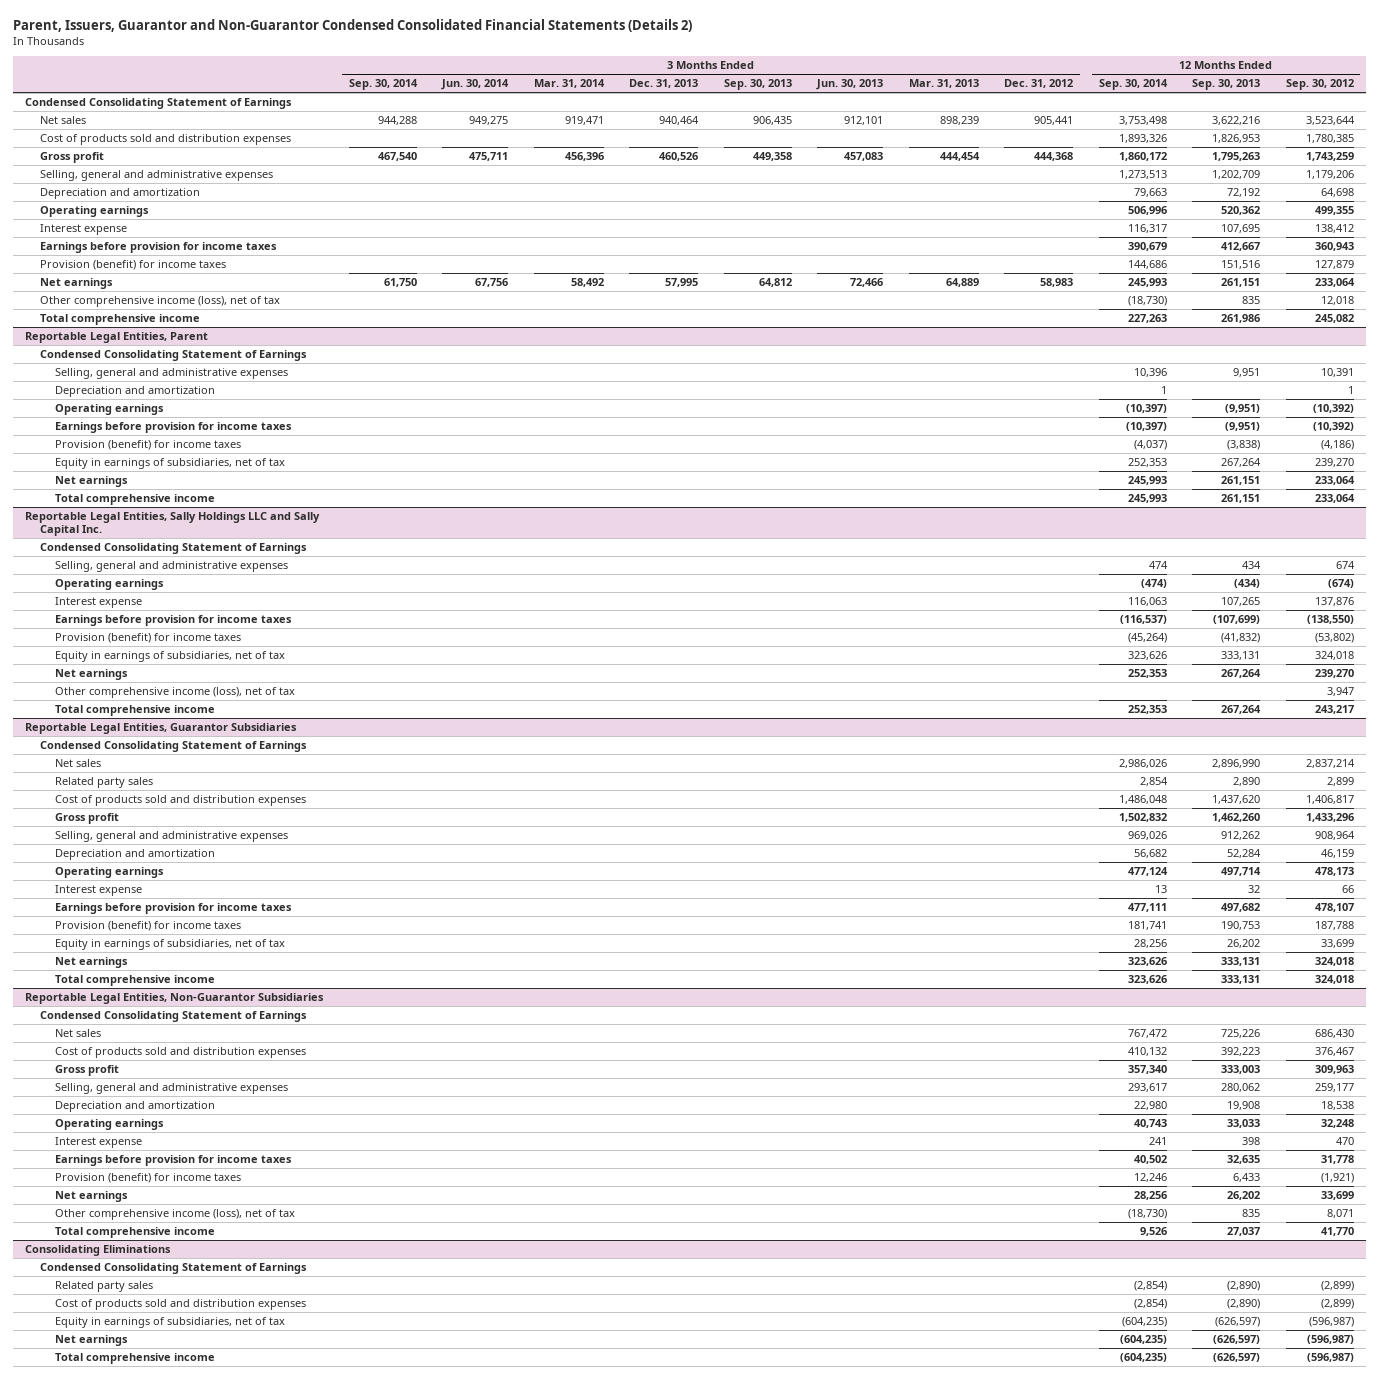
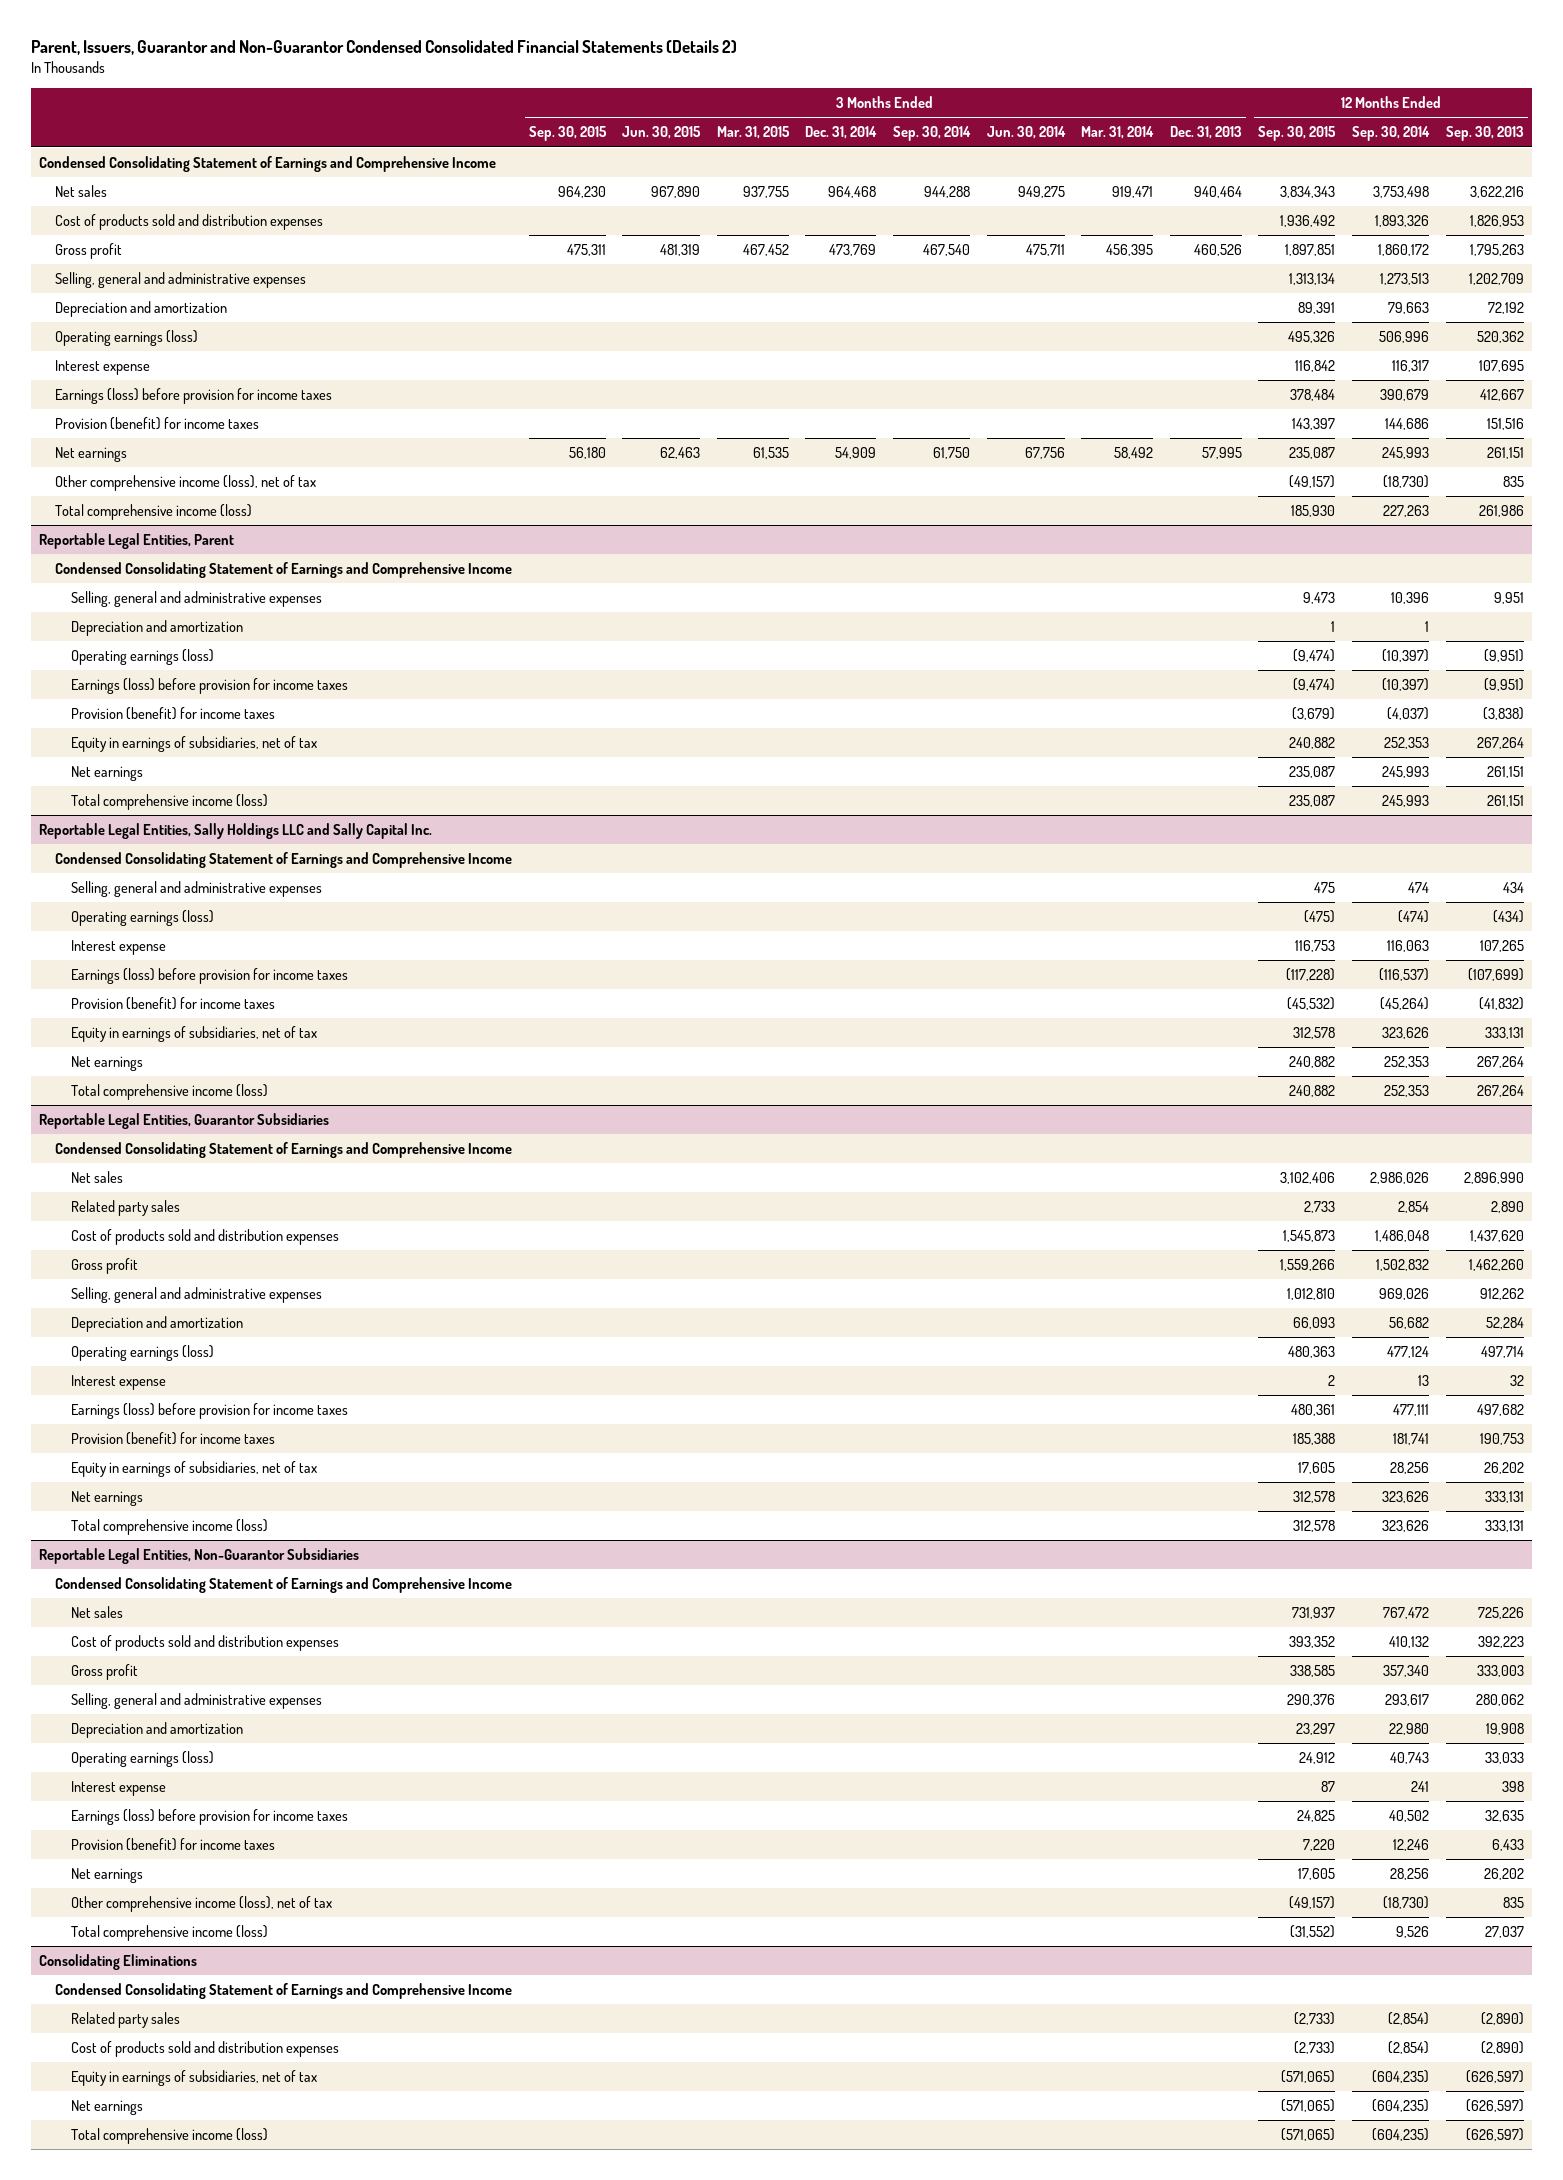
[723,79,792,91] Sep. 30, 2013 -> none
[816,79,884,91] Jun. 30, 2013 -> none
[908,79,979,89] Mar. 31, 2013 -> none
[1004,79,1074,89] Dec. 31, 2012 -> none
[1285,79,1354,91] Sep. 30, 2012 -> none
none -> [528,126,607,142] Sep. 30, 2015
none -> [622,126,702,140] Jun. 30, 2015
none -> [716,126,790,140] Mar. 31, 2015
none -> [805,126,878,140] Dec. 31, 2014
none -> [1258,126,1337,142] Sep. 30, 2015
[25,98,293,110] Condensed Consolidating Statement of Earnings -> [39,156,497,173] Condensed Consolidating Statement of Earnings and Comprehensive Income
[564,152,604,162] 456,396 -> [1106,244,1154,257] 456,395
[40,206,150,218] Operating earnings -> [55,330,199,347] Operating earnings (loss)
[40,242,278,254] Earnings before provision for income taxes -> [55,388,333,405] Earnings (loss) before provision for income taxes
[40,314,201,326] Total comprehensive income -> [55,504,253,521] Total comprehensive income (loss)
[40,350,308,362] Condensed Consolidating Statement of Earnings -> [55,562,513,579] Condensed Consolidating Statement of Earnings and Comprehensive Income
[54,404,164,416] Operating earnings -> [71,649,215,666] Operating earnings (loss)
[54,422,292,434] Earnings before provision for income taxes -> [71,678,349,695] Earnings (loss) before provision for income taxes
[54,494,215,506] Total comprehensive income -> [71,794,269,811] Total comprehensive income (loss)
[40,543,308,555] Condensed Consolidating Statement of Earnings -> [55,852,513,869] Condensed Consolidating Statement of Earnings and Comprehensive Income
[54,579,164,591] Operating earnings -> [71,910,215,927] Operating earnings (loss)
[54,615,292,627] Earnings before provision for income taxes -> [71,968,349,985] Earnings (loss) before provision for income taxes
[54,687,295,699] Other comprehensive income (loss), net of tax -> none
[54,705,215,717] Total comprehensive income -> [71,1084,269,1101] Total comprehensive income (loss)
[40,741,308,753] Condensed Consolidating Statement of Earnings -> [55,1142,513,1159] Condensed Consolidating Statement of Earnings and Comprehensive Income
[54,867,164,879] Operating earnings -> [71,1345,215,1362] Operating earnings (loss)
[54,903,292,915] Earnings before provision for income taxes -> [71,1403,349,1420] Earnings (loss) before provision for income taxes
[54,975,215,987] Total comprehensive income -> [71,1519,269,1536] Total comprehensive income (loss)
[40,1011,308,1023] Condensed Consolidating Statement of Earnings -> [55,1577,513,1594] Condensed Consolidating Statement of Earnings and Comprehensive Income
[54,1119,164,1131] Operating earnings -> [71,1751,215,1768] Operating earnings (loss)
[54,1155,292,1167] Earnings before provision for income taxes -> [71,1809,349,1826] Earnings (loss) before provision for income taxes
[54,1227,215,1239] Total comprehensive income -> [71,1925,269,1942] Total comprehensive income (loss)
[40,1263,308,1275] Condensed Consolidating Statement of Earnings -> [55,1983,513,2000] Condensed Consolidating Statement of Earnings and Comprehensive Income
[54,1353,215,1365] Total comprehensive income -> [71,2128,269,2145] Total comprehensive income (loss)

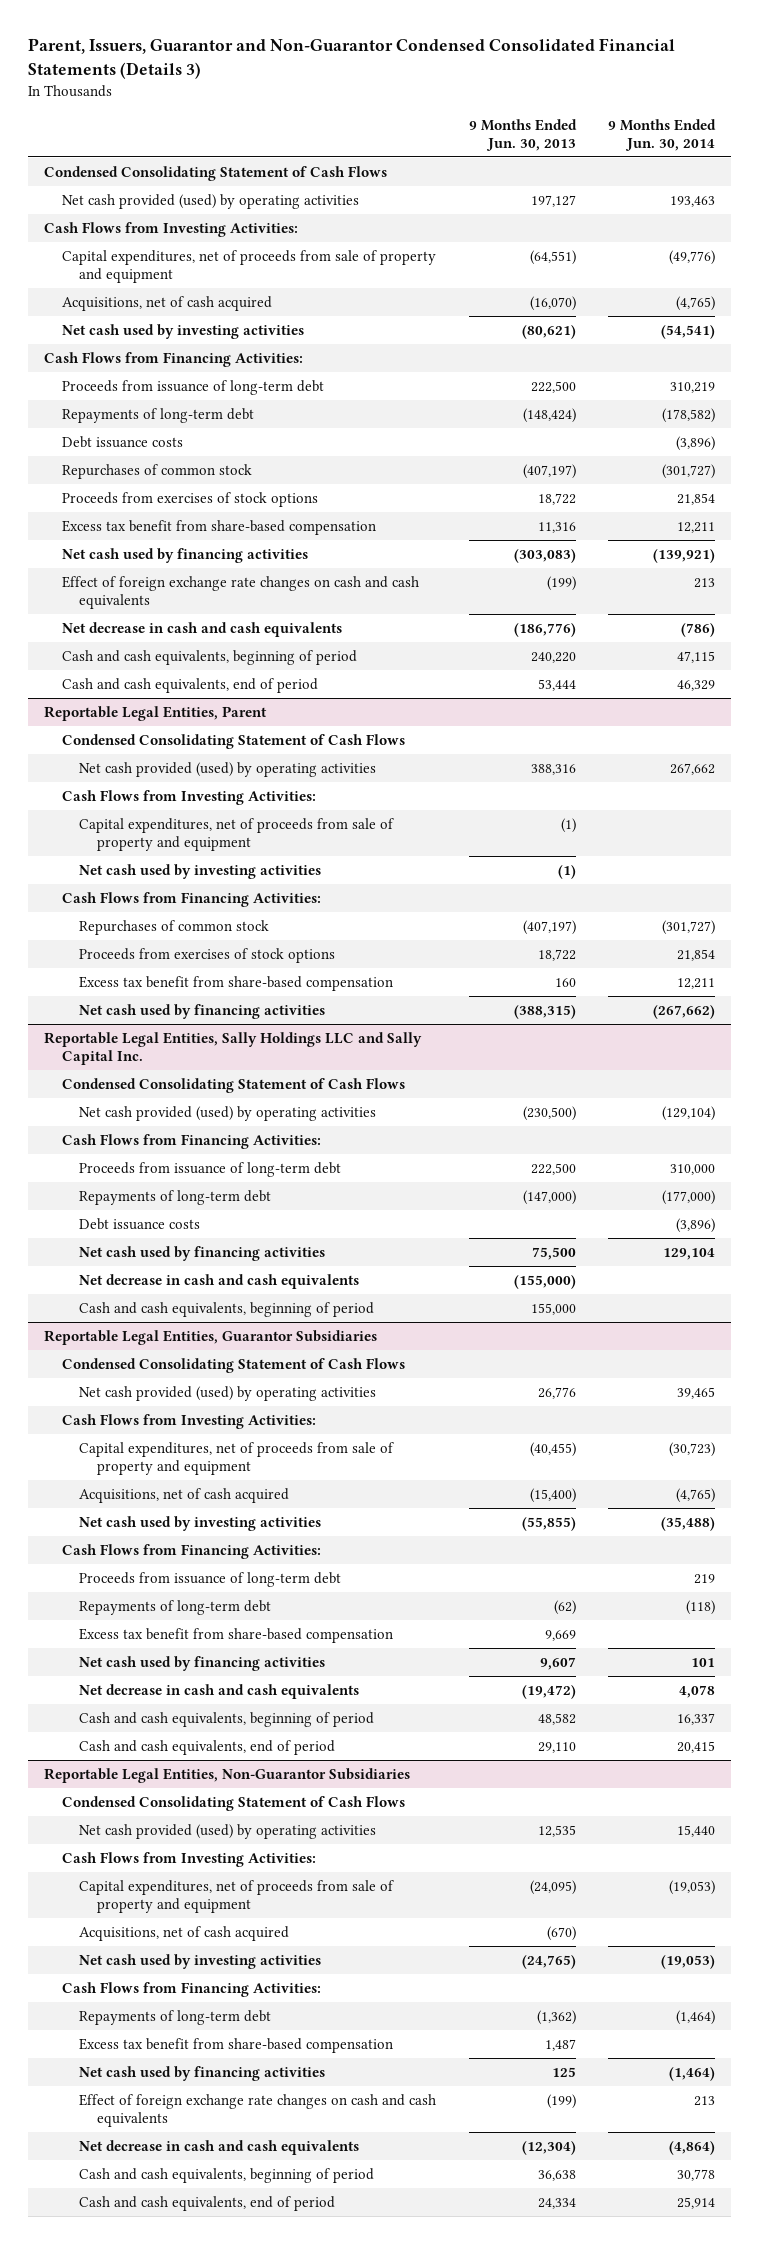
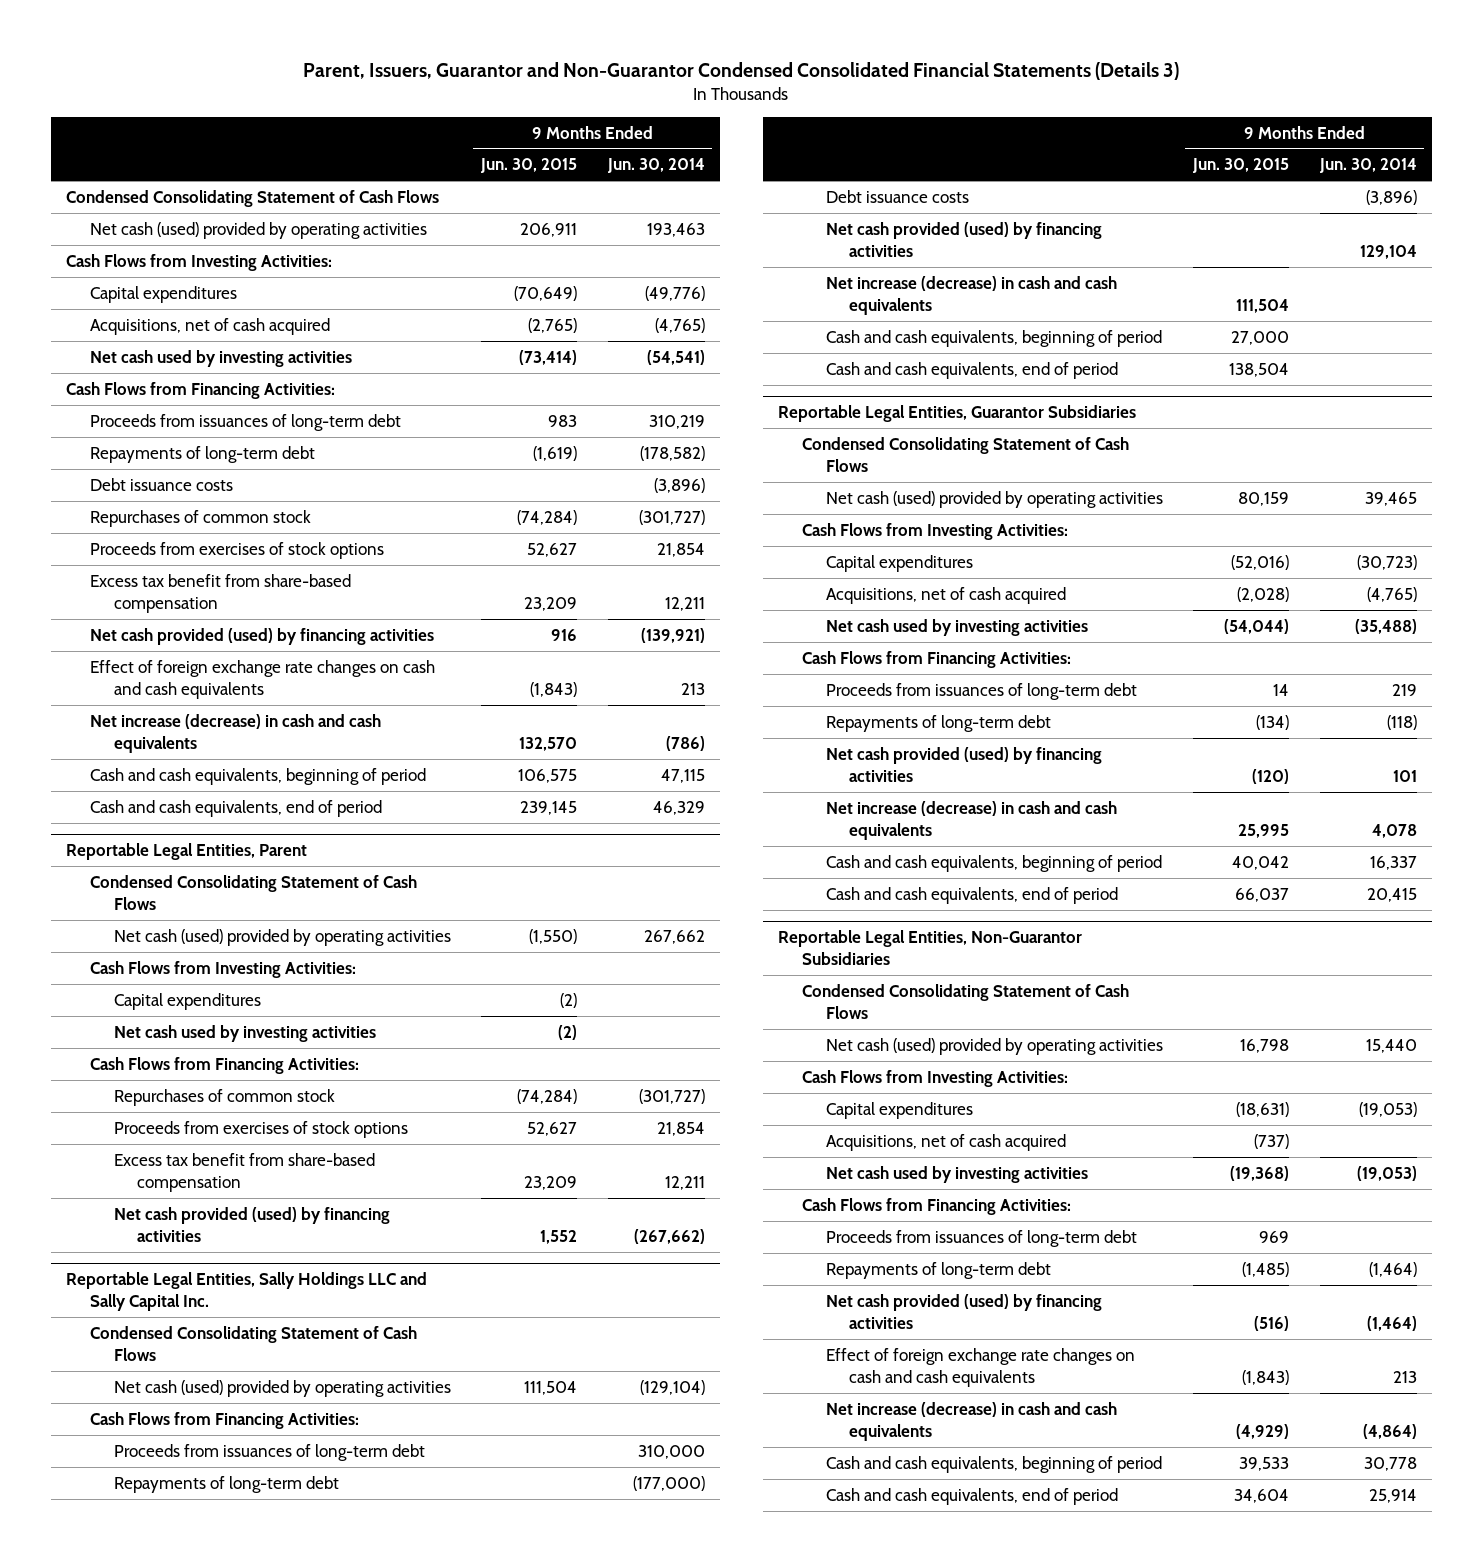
[468,118,577,151] 9 Months Ended Jun. 30, 2013 -> none
none -> [480,158,578,174] Jun. 30, 2015
[61,194,359,210] Net cash provided (used) by operating activities -> [89,221,427,239] Net cash (used) provided by operating activities
[61,250,436,283] Capital expenditures, net of proceeds from sale of property and equipment -> [89,285,237,303] Capital expenditures
[61,380,324,396] Proceeds from issuance of long-term debt -> [89,413,401,431] Proceeds from issuances of long-term debt
[61,548,308,564] Net cash used by financing activities -> [89,627,434,645] Net cash provided (used) by financing activities
[61,622,342,638] Net decrease in cash and cash equivalents -> [89,713,381,753] Net increase (decrease) in cash and cash equivalents
[79,762,377,778] Net cash provided (used) by operating activities -> [113,928,451,946] Net cash (used) provided by operating activities
[79,818,395,851] Capital expenditures, net of proceeds from sale of property and equipment -> [113,992,261,1010] Capital expenditures
[79,1004,326,1020] Net cash used by financing activities -> [113,1206,390,1242] Net cash provided (used) by financing activities
[79,1106,377,1122] Net cash provided (used) by operating activities -> [113,1379,451,1397] Net cash (used) provided by operating activities
[79,1162,342,1178] Proceeds from issuance of long-term debt -> [113,1443,425,1461] Proceeds from issuances of long-term debt
[79,1246,326,1262] Net cash used by financing activities -> [825,221,1102,257] Net cash provided (used) by financing activities
[79,1274,360,1290] Net decrease in cash and cash equivalents -> [825,275,1117,315] Net increase (decrease) in cash and cash equivalents
none -> [825,361,1118,379] Cash and cash equivalents, end of period
[79,1386,377,1402] Net cash provided (used) by operating activities -> [825,490,1163,508] Net cash (used) provided by operating activities
[79,1442,395,1475] Capital expenditures, net of proceeds from sale of property and equipment -> [825,554,973,572] Capital expenditures
[79,1572,342,1588] Proceeds from issuance of long-term debt -> [825,682,1137,700] Proceeds from issuances of long-term debt
[79,1628,394,1644] Excess tax benefit from share-based compensation -> none
[79,1656,326,1672] Net cash used by financing activities -> [825,746,1102,782] Net cash provided (used) by financing activities
[79,1684,360,1700] Net decrease in cash and cash equivalents -> [825,800,1117,840] Net increase (decrease) in cash and cash equivalents
[79,1824,377,1840] Net cash provided (used) by operating activities -> [825,1037,1163,1055] Net cash (used) provided by operating activities
[79,1880,395,1913] Capital expenditures, net of proceeds from sale of property and equipment -> [825,1101,973,1119] Capital expenditures
none -> [825,1229,1137,1247] Proceeds from issuances of long-term debt
[79,2038,394,2054] Excess tax benefit from share-based compensation -> none
[79,2066,326,2082] Net cash used by financing activities -> [825,1293,1102,1329] Net cash provided (used) by financing activities
[79,2140,360,2156] Net decrease in cash and cash equivalents -> [825,1401,1117,1441] Net increase (decrease) in cash and cash equivalents

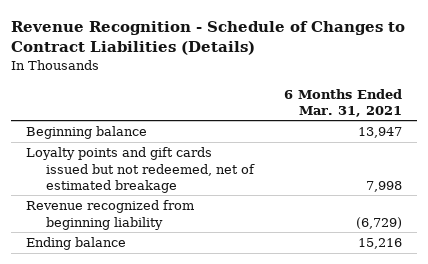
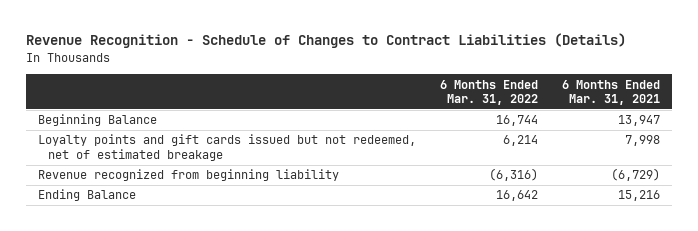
none -> [440,79,539,106] 6 Months Ended Mar. 31, 2022
[26,126,148,140] Beginning balance -> [38,114,158,127] Beginning Balance
[26,237,127,251] Ending balance -> [38,189,137,202] Ending Balance

